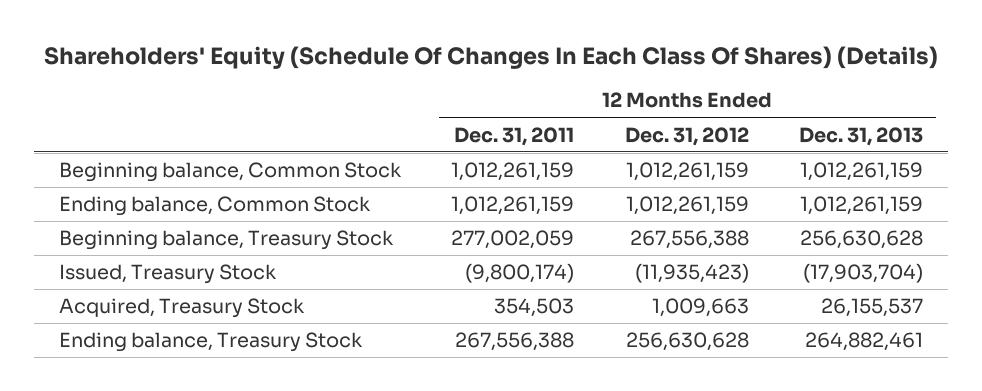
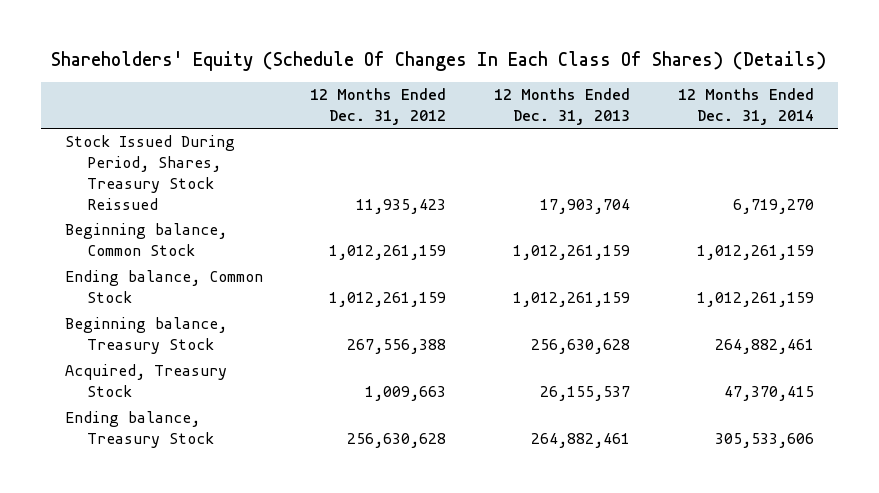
[454,126,575,146] Dec. 31, 2011 -> none
none -> [678,88,815,125] 12 Months Ended Dec. 31, 2014
none -> [64,135,235,210] Stock Issued During Period, Shares, Treasury Stock Reissued
[58,264,277,285] Issued, Treasury Stock -> none

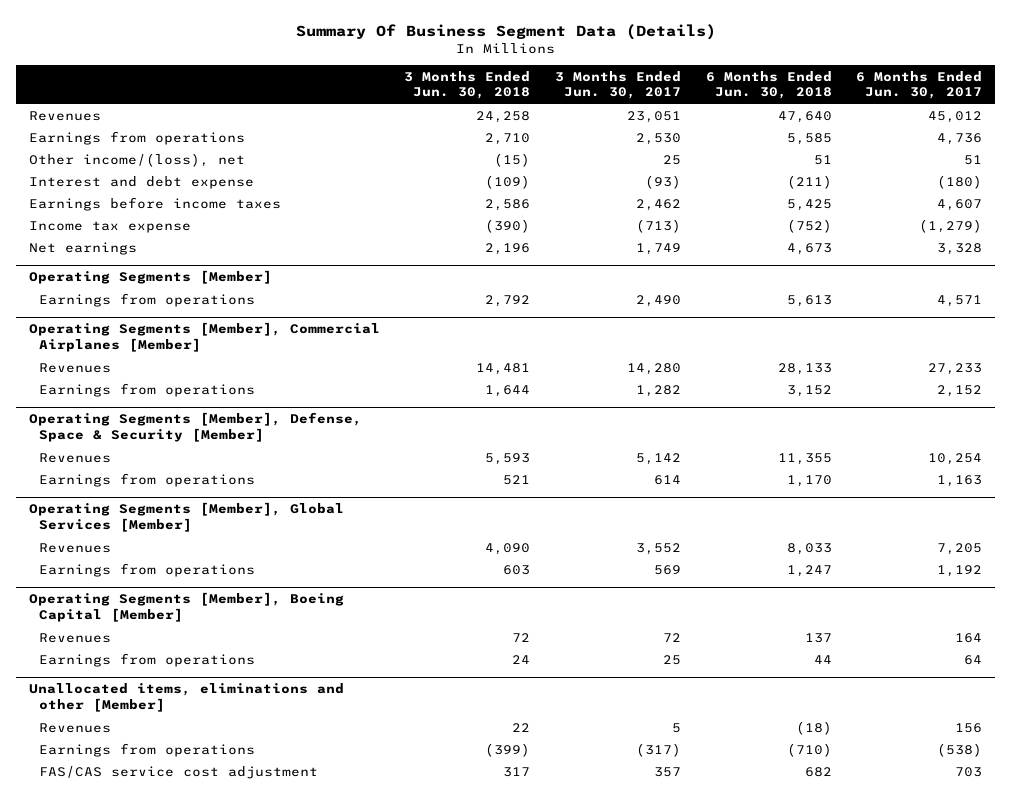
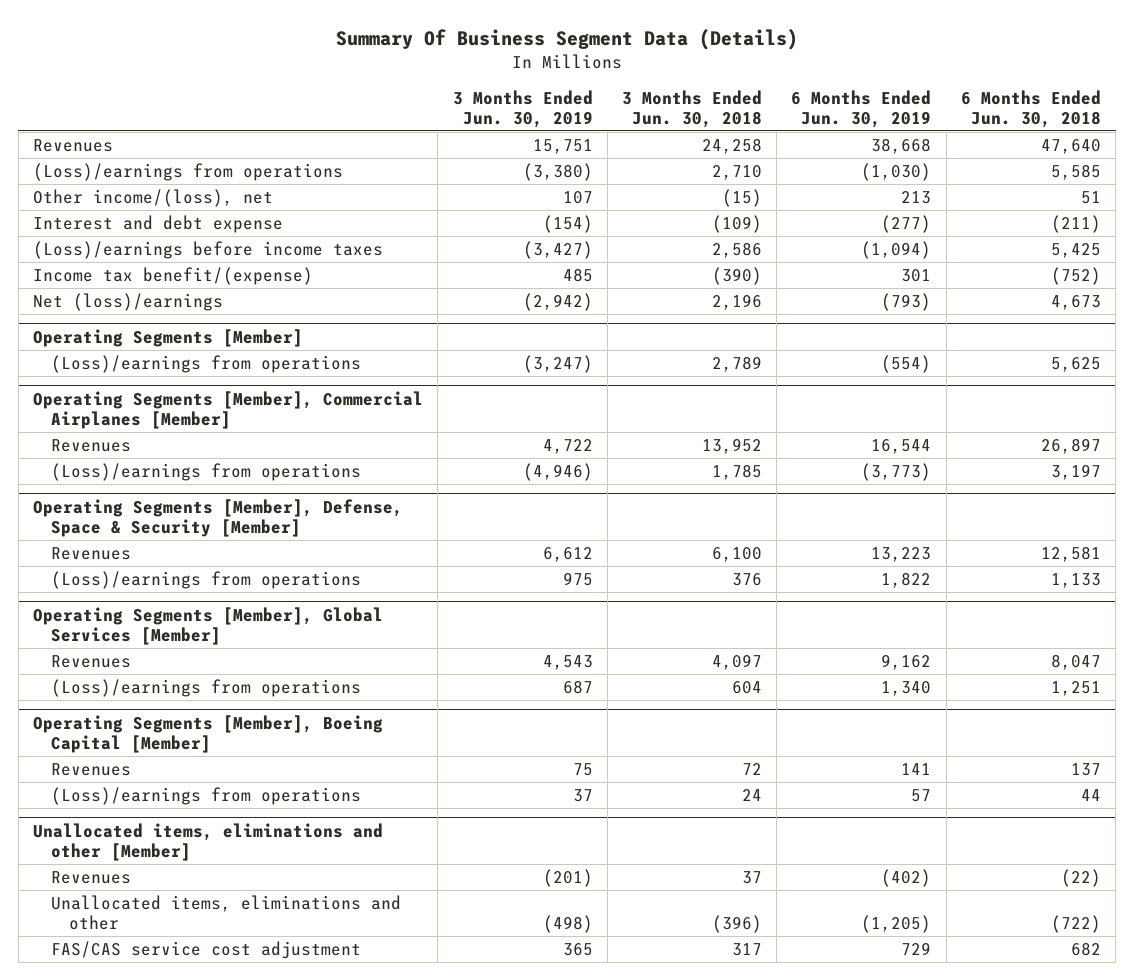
[555,70,682,100] 3 Months Ended Jun. 30, 2017 -> none
[856,70,983,100] 6 Months Ended Jun. 30, 2017 -> none
none -> [452,90,593,129] 3 Months Ended Jun. 30, 2019
none -> [791,90,932,129] 6 Months Ended Jun. 30, 2019
[28,130,245,145] Earnings from operations -> [33,162,344,181] (Loss)/earnings from operations
[28,196,281,211] Earnings before income taxes -> [33,240,384,259] (Loss)/earnings before income taxes
[28,220,191,233] Income tax expense -> [33,266,314,285] Income tax benefit/(expense)
[28,241,137,255] Net earnings -> [33,292,224,311] Net (loss)/earnings
[39,292,256,307] Earnings from operations -> [51,354,362,373] (Loss)/earnings from operations
[485,294,531,307] 2,792 -> [712,355,763,372] 2,789
[786,294,832,307] 5,613 -> [1050,356,1101,372] 5,625
[476,362,531,375] 14,481 -> [702,437,763,454] 13,952
[777,362,832,375] 28,133 -> [1040,437,1101,454] 26,897
[39,382,256,397] Earnings from operations -> [51,462,362,481] (Loss)/earnings from operations
[485,384,531,397] 1,644 -> [712,463,763,480] 1,785
[786,384,832,397] 3,152 -> [1050,463,1101,480] 3,197
[485,452,531,465] 5,593 -> [712,546,763,562] 6,100
[777,452,832,465] 11,355 -> [1040,545,1101,562] 12,581
[39,472,256,487] Earnings from operations -> [51,570,362,589] (Loss)/earnings from operations
[503,474,531,485] 521 -> [732,572,763,586] 376
[786,474,832,487] 1,170 -> [1050,572,1101,588] 1,133
[485,542,531,555] 4,090 -> [712,653,763,670] 4,097
[786,542,832,555] 8,033 -> [1050,653,1101,670] 8,047
[39,562,256,577] Earnings from operations -> [51,678,362,697] (Loss)/earnings from operations
[503,564,531,575] 603 -> [732,680,763,694] 604
[786,564,832,577] 1,247 -> [1050,680,1101,696] 1,251
[39,652,256,667] Earnings from operations -> [51,786,362,805] (Loss)/earnings from operations
[39,742,256,757] Earnings from operations -> none
[512,722,531,732] 22 -> [742,870,763,884] 37
[795,720,832,735] (18) -> [1060,868,1101,887] (22)
none -> [51,894,402,930] Unallocated items, eliminations and other

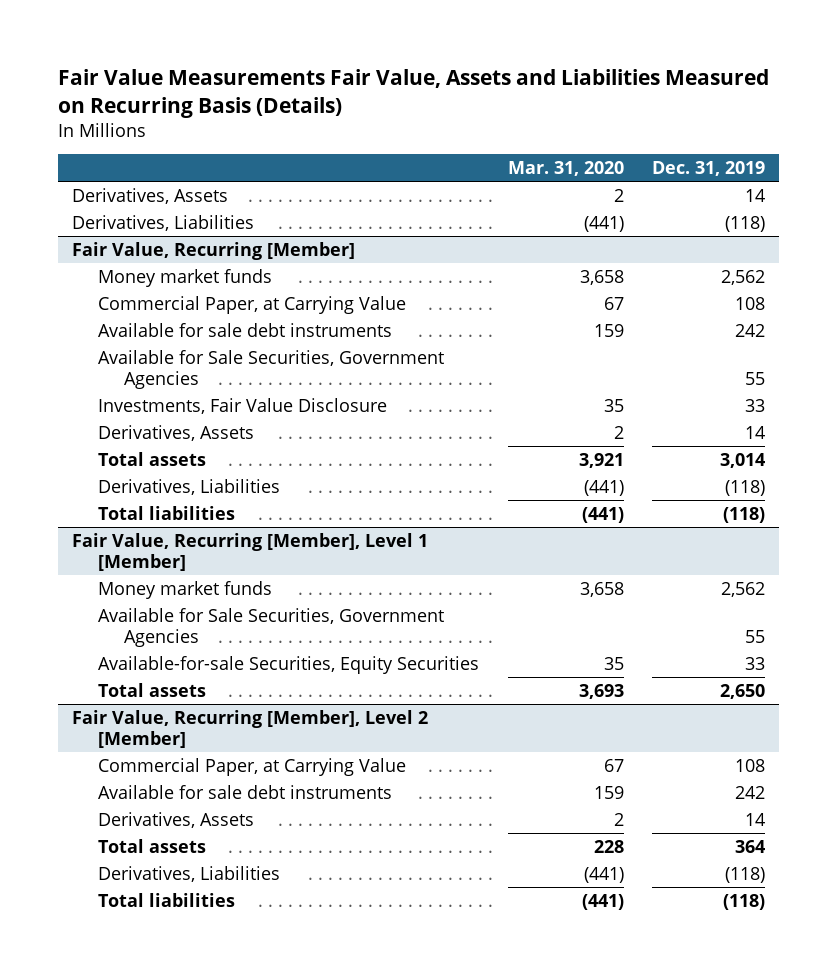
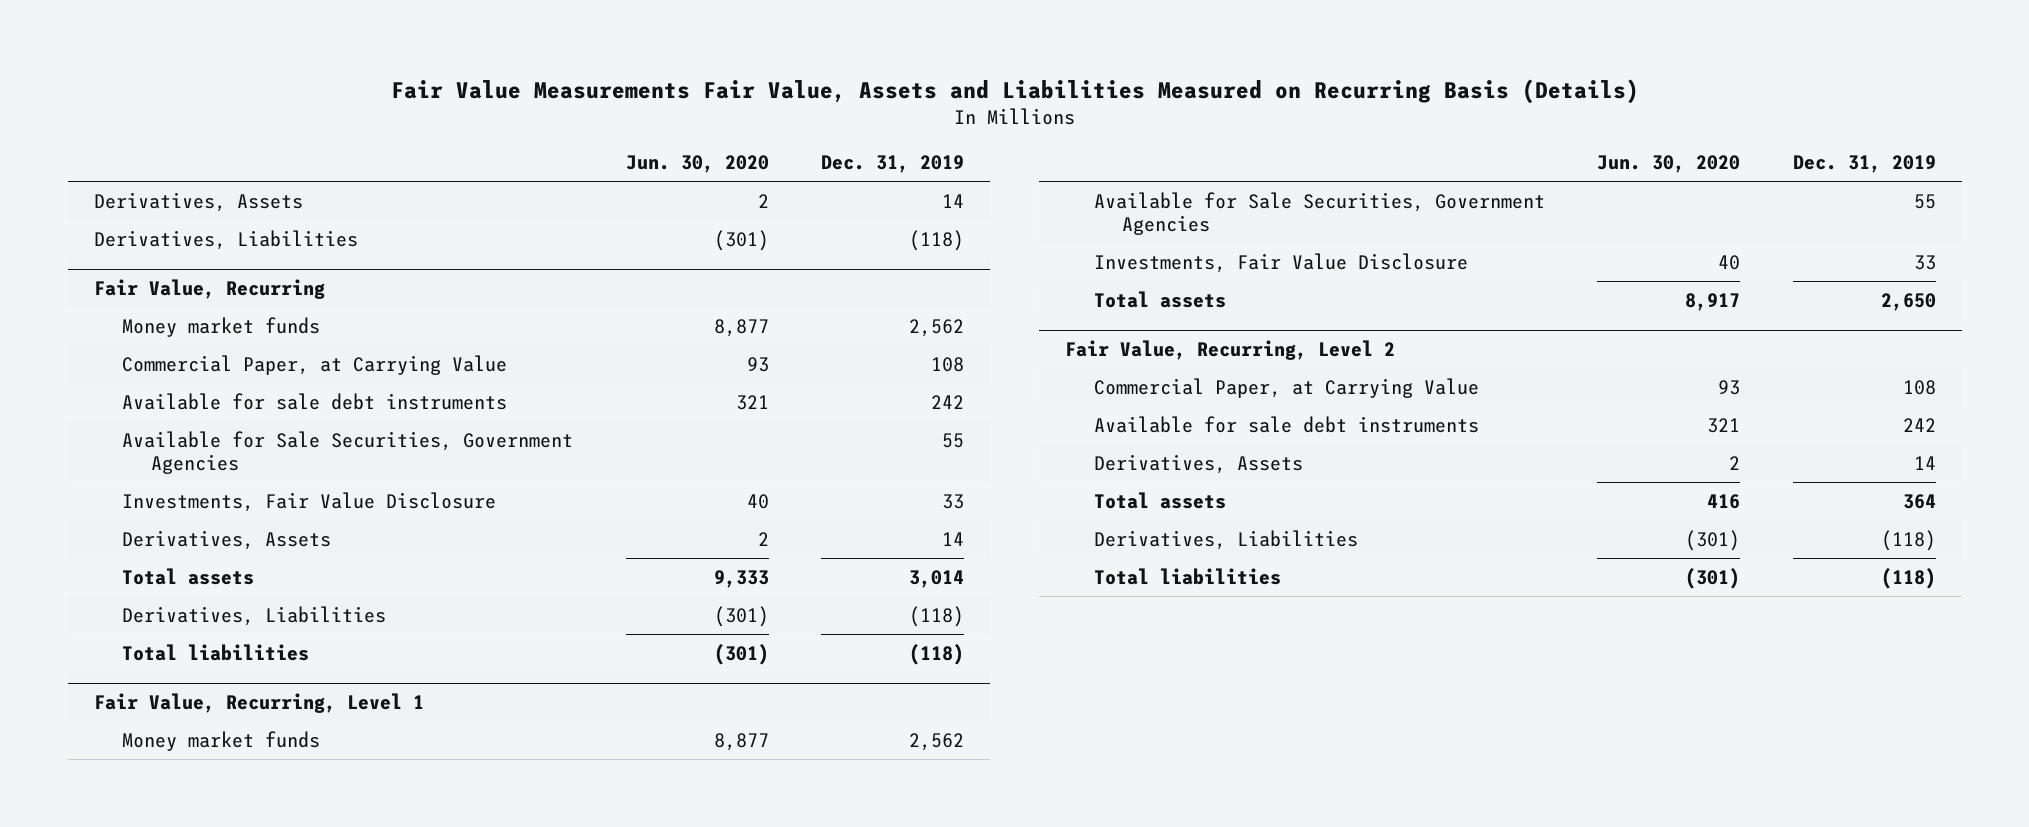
[507,161,624,177] Mar. 31, 2020 -> none
none -> [625,155,769,174] Jun. 30, 2020
[72,241,356,260] Fair Value, Recurring [Member] -> [93,279,325,300] Fair Value, Recurring
[72,532,429,571] Fair Value, Recurring [Member], Level 1 [Member] -> [93,693,424,714] Fair Value, Recurring, Level 1
[97,655,479,674] Available-for-sale Securities, Equity Securities -> none
none -> [1093,252,1468,273] Investments, Fair Value Disclosure
[72,709,429,748] Fair Value, Recurring [Member], Level 2 [Member] -> [1065,340,1396,361] Fair Value, Recurring, Level 2

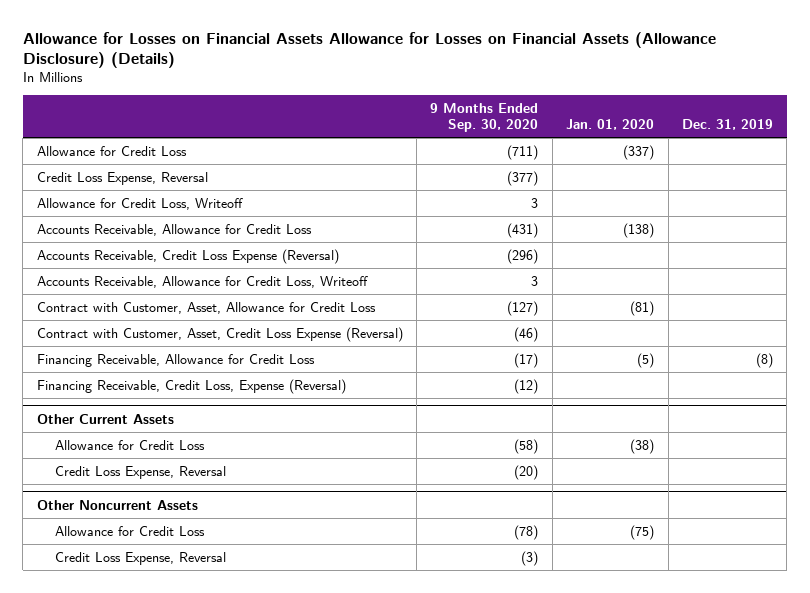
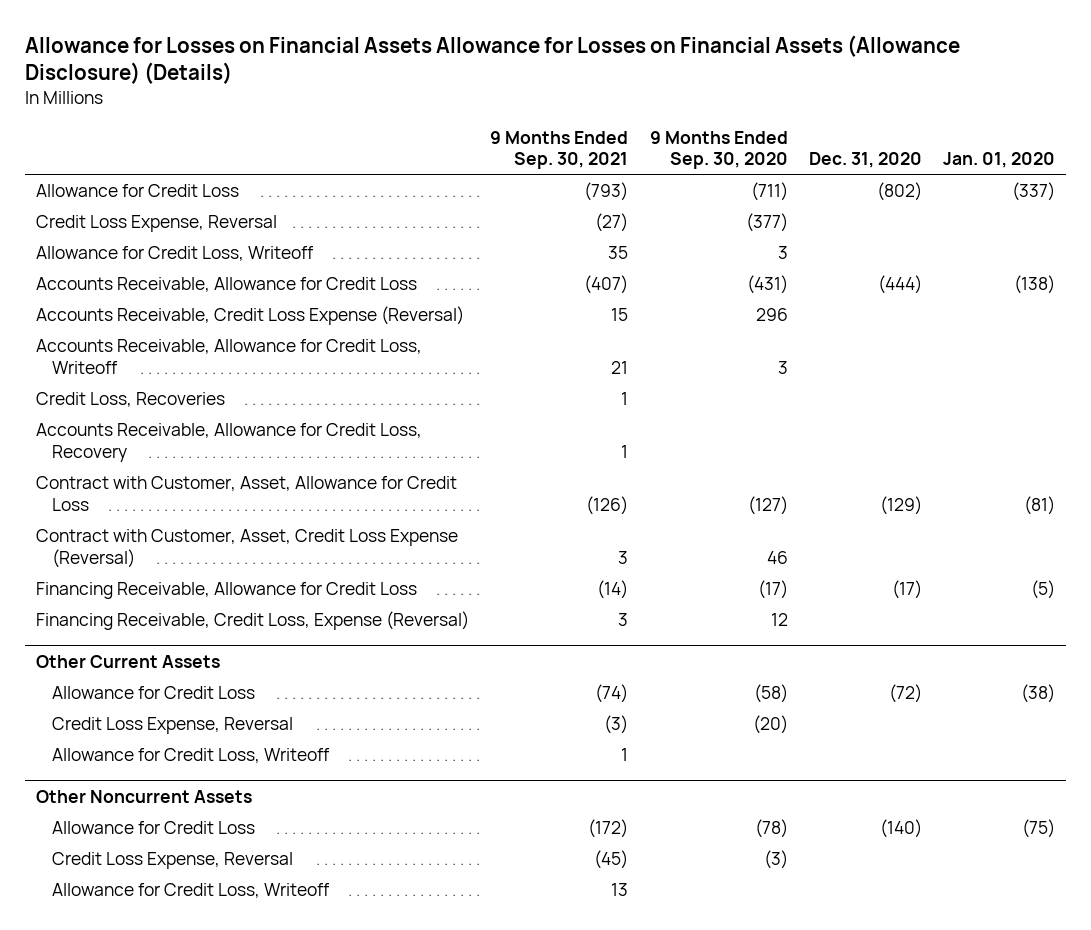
[681,118,773,130] Dec. 31, 2019 -> none
none -> [490,130,629,170] 9 Months Ended Sep. 30, 2021
none -> [809,152,923,169] Dec. 31, 2020
[507,248,539,264] (296) -> [755,307,788,321] 296
none -> [36,391,226,407] Credit Loss, Recoveries
none -> [36,422,423,462] Accounts Receivable, Allowance for Credit Loss, Recovery
[514,326,539,342] (46) -> [766,550,788,564] 46
[514,378,539,394] (12) -> [770,612,788,626] 12
none -> [52,747,331,763] Allowance for Credit Loss, Writeoff
none -> [52,882,331,898] Allowance for Credit Loss, Writeoff

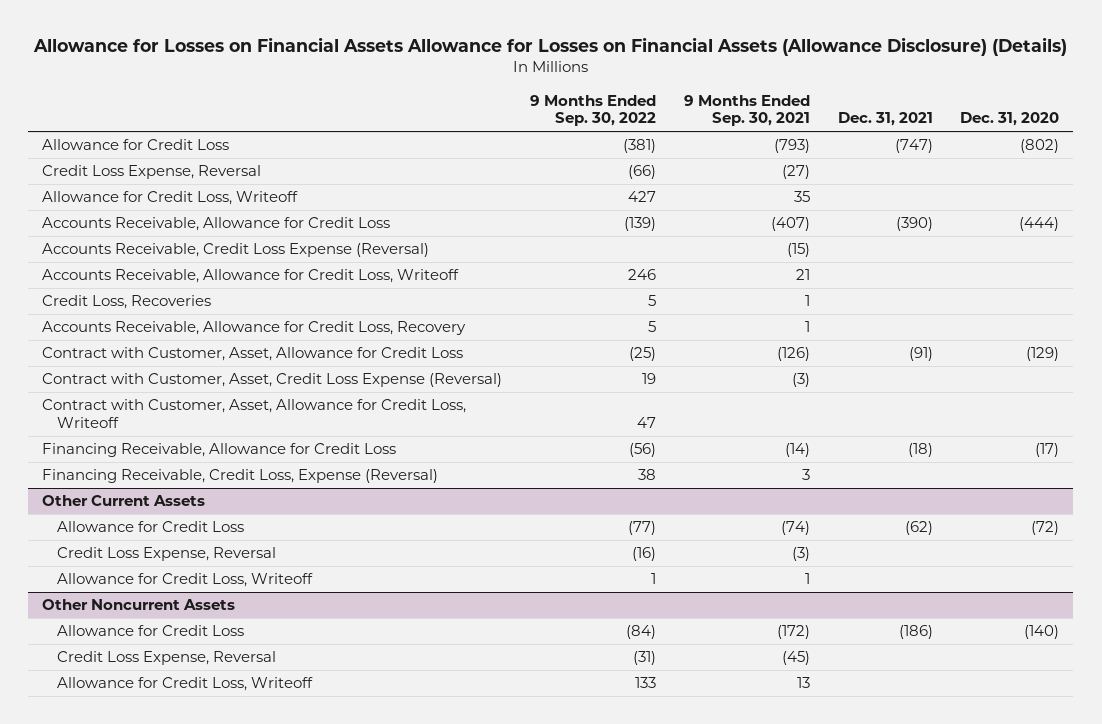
[649,130,788,170] 9 Months Ended Sep. 30, 2020 -> none
[943,152,1056,169] Jan. 01, 2020 -> none
none -> [530,94,657,127] 9 Months Ended Sep. 30, 2022
none -> [837,112,933,127] Dec. 31, 2021
[611,307,629,321] 15 -> [786,243,810,258] (15)
[618,550,629,564] 3 -> [791,373,810,388] (3)
none -> [42,399,467,429] Contract with Customer, Asset, Allowance for Credit Loss, Writeoff

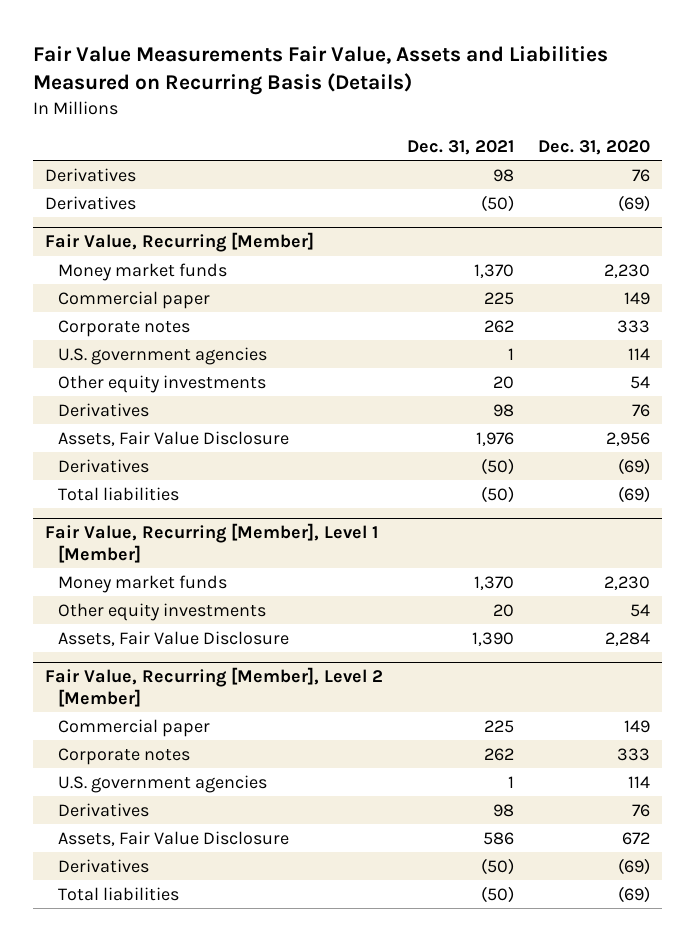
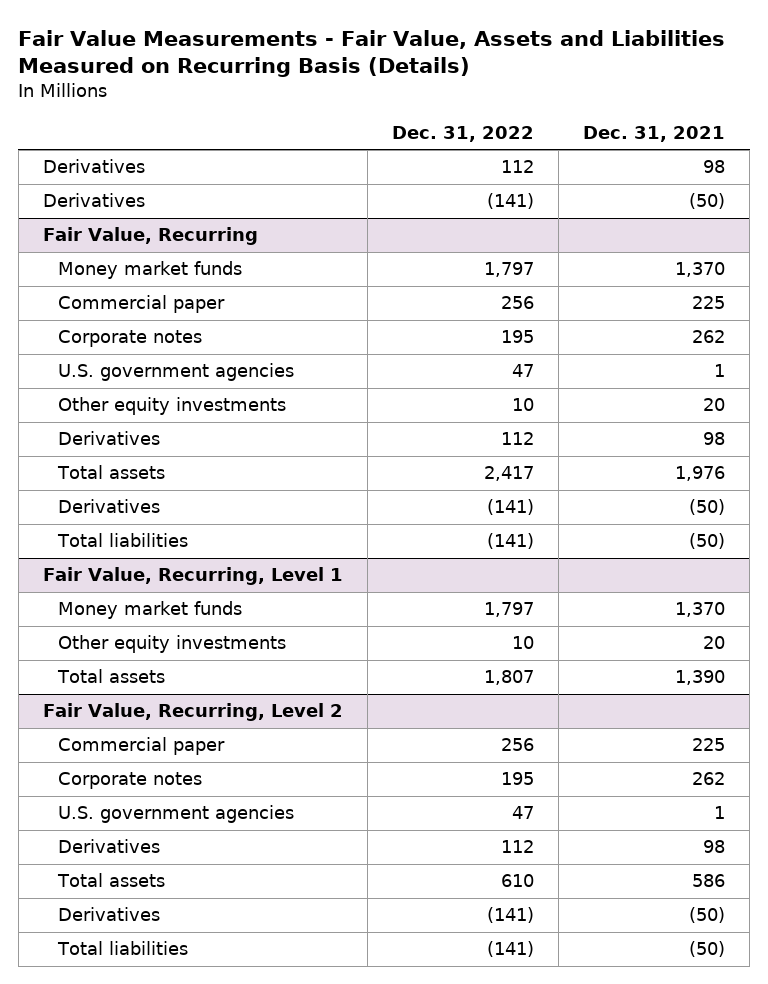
[32,45,608,96] Fair Value Measurements Fair Value, Assets and Liabilities Measured on Recurring Basis (Details) -> [18,29,726,78] Fair Value Measurements - Fair Value, Assets and Liabilities Measured on Recurring Basis (Details)
[537,139,650,155] Dec. 31, 2020 -> none
none -> [392,125,535,142] Dec. 31, 2022
[44,232,314,253] Fair Value, Recurring [Member] -> [42,227,258,246] Fair Value, Recurring
[57,430,289,446] Assets, Fair Value Disclosure -> [56,465,165,480] Total assets
[44,523,378,563] Fair Value, Recurring [Member], Level 1 [Member] -> [42,567,343,586] Fair Value, Recurring, Level 1
[57,630,289,646] Assets, Fair Value Disclosure -> [56,669,165,684] Total assets
[44,667,383,707] Fair Value, Recurring [Member], Level 2 [Member] -> [42,703,343,722] Fair Value, Recurring, Level 2
[57,830,289,846] Assets, Fair Value Disclosure -> [56,873,165,888] Total assets

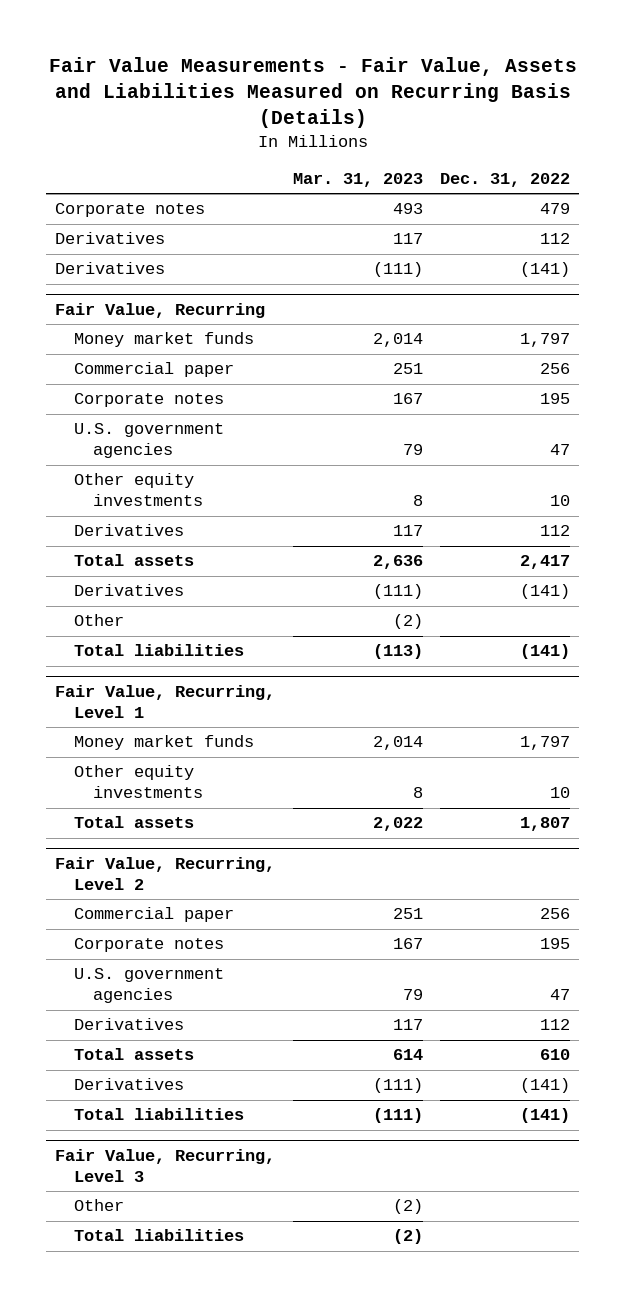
[583,125,726,142] Dec. 31, 2021 -> none
none -> [292,173,423,188] Mar. 31, 2023
none -> [55,203,206,218] Corporate notes
none -> [73,614,124,627] Other
none -> [55,1148,276,1182] Fair Value, Recurring, Level 3
none -> [73,1199,124,1212] Other
none -> [73,1229,244,1242] Total liabilities

